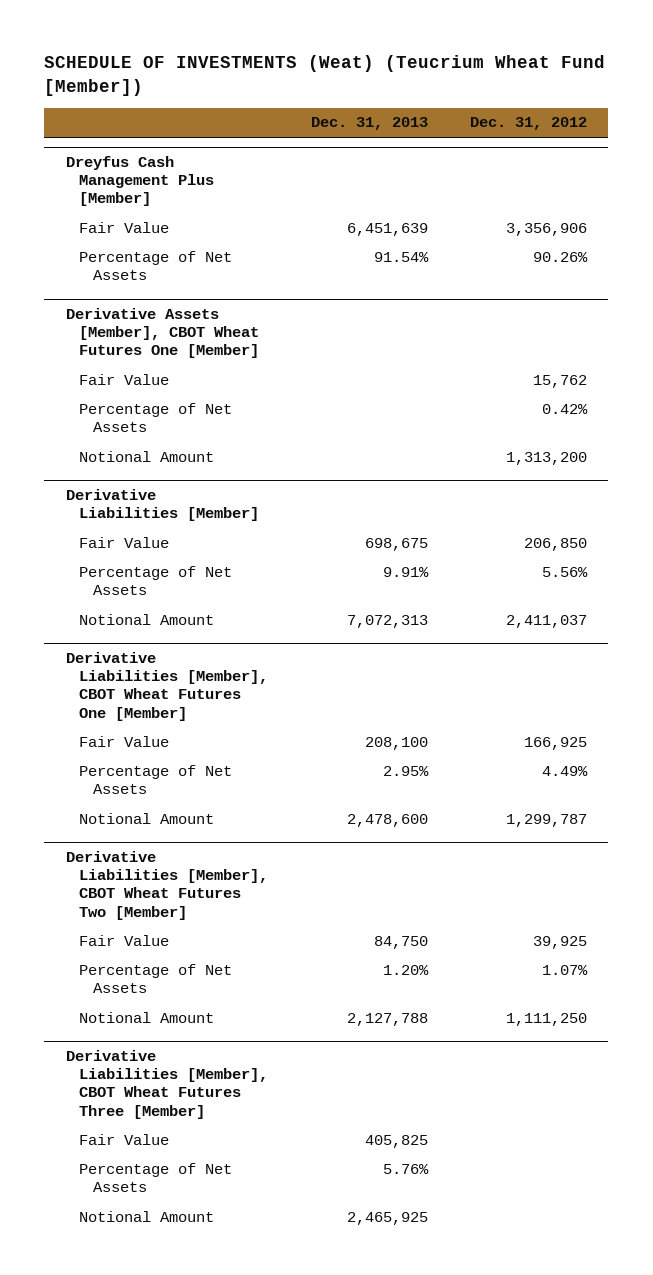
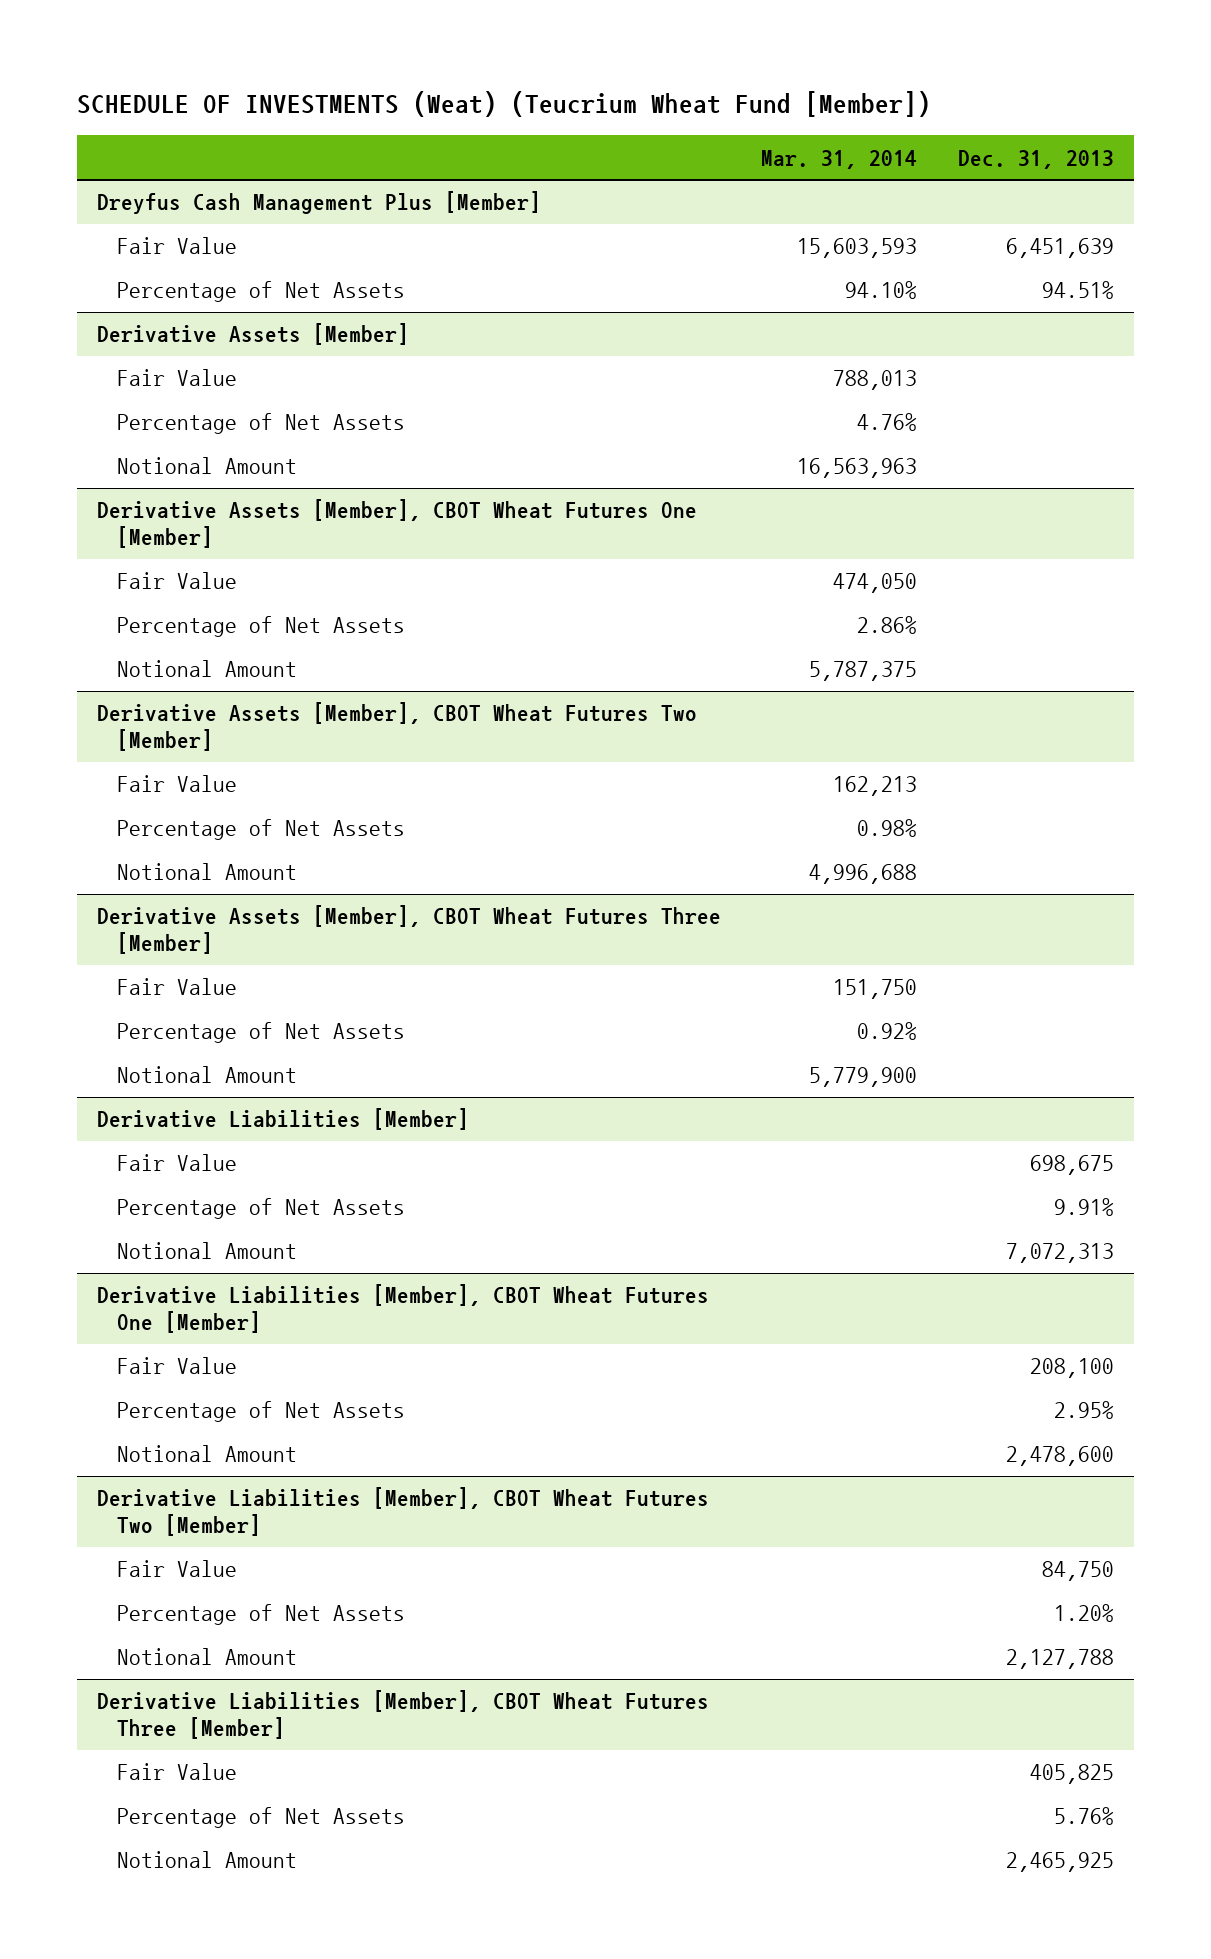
[469,117,587,131] Dec. 31, 2012 -> none
none -> [761,149,918,169] Mar. 31, 2014
[373,251,429,262] 91.54% -> [1041,281,1114,300] 94.51%
none -> [96,323,409,346] Derivative Assets [Member]
none -> [117,369,238,387] Fair Value
none -> [117,413,406,435] Percentage of Net Assets
none -> [117,457,298,475] Notional Amount
none -> [96,702,697,752] Derivative Assets [Member], CBOT Wheat Futures Two [Member]
none -> [117,775,238,793] Fair Value
none -> [117,819,406,841] Percentage of Net Assets
none -> [117,863,298,881] Notional Amount
none -> [96,905,721,955] Derivative Assets [Member], CBOT Wheat Futures Three [Member]
none -> [117,978,238,996] Fair Value
none -> [117,1022,406,1044] Percentage of Net Assets
none -> [117,1066,298,1084] Notional Amount

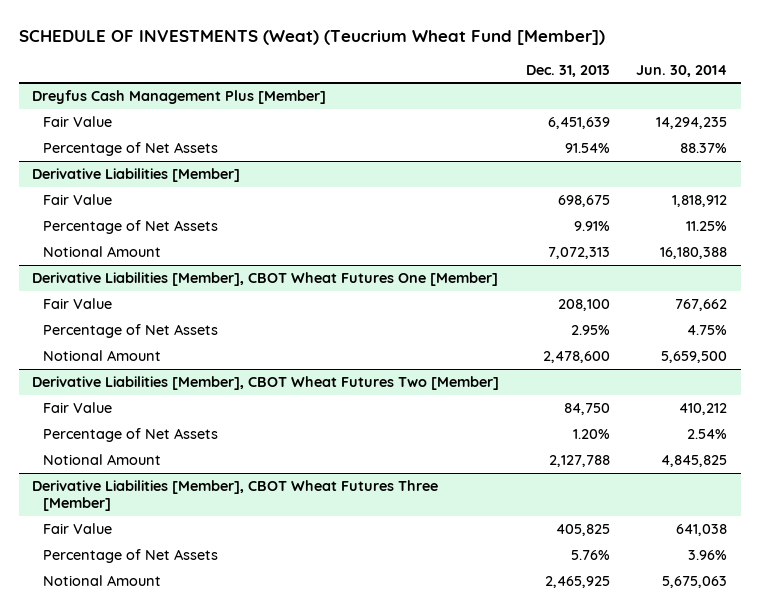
[761,149,918,169] Mar. 31, 2014 -> none
none -> [636,64,728,77] Jun. 30, 2014
[96,323,409,346] Derivative Assets [Member] -> none
[117,369,238,387] Fair Value -> none
[117,413,406,435] Percentage of Net Assets -> none
[117,457,298,475] Notional Amount -> none
[96,499,697,549] Derivative Assets [Member], CBOT Wheat Futures One [Member] -> none
[117,572,238,590] Fair Value -> none
[117,616,406,638] Percentage of Net Assets -> none
[117,660,298,678] Notional Amount -> none
[96,702,697,752] Derivative Assets [Member], CBOT Wheat Futures Two [Member] -> none
[117,775,238,793] Fair Value -> none
[117,819,406,841] Percentage of Net Assets -> none
[117,863,298,881] Notional Amount -> none
[96,905,721,955] Derivative Assets [Member], CBOT Wheat Futures Three [Member] -> none
[117,978,238,996] Fair Value -> none
[117,1022,406,1044] Percentage of Net Assets -> none
[117,1066,298,1084] Notional Amount -> none
[1041,281,1114,300] 94.51% -> [564,143,610,154] 91.54%

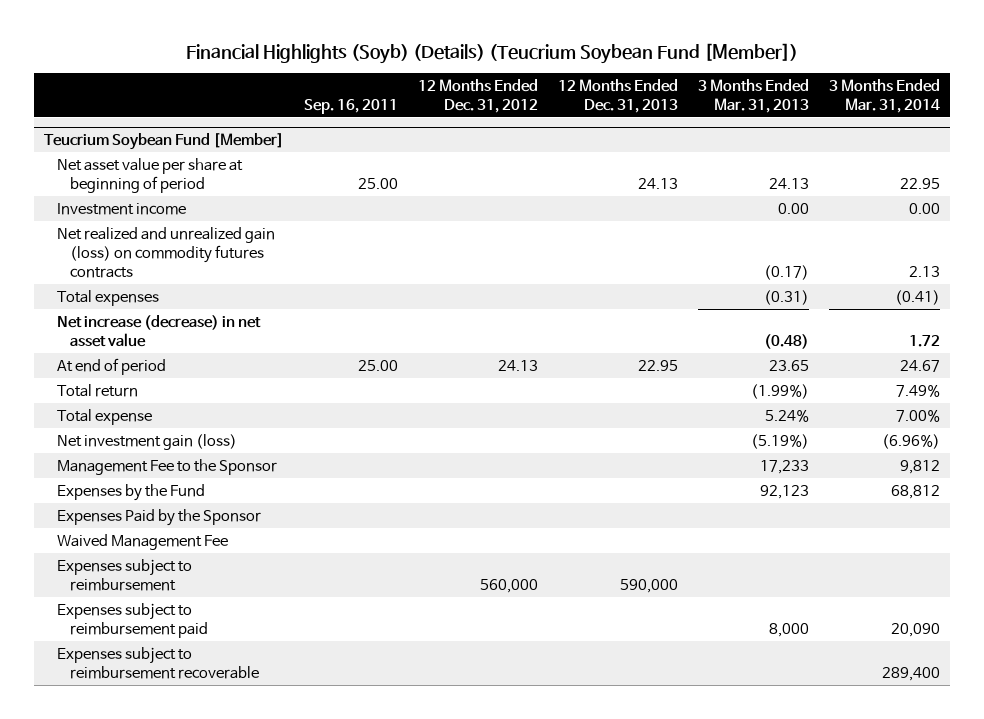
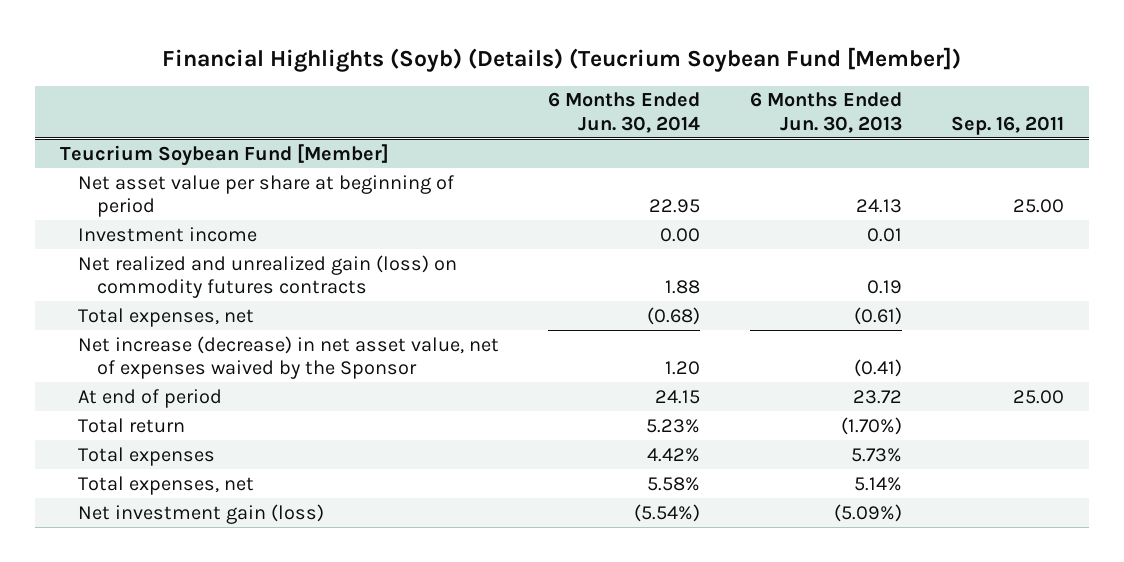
[417,78,538,113] 12 Months Ended Dec. 31, 2012 -> none
[557,78,678,113] 12 Months Ended Dec. 31, 2013 -> none
[697,78,809,113] 3 Months Ended Mar. 31, 2013 -> none
[828,78,940,113] 3 Months Ended Mar. 31, 2014 -> none
none -> [548,92,701,133] 6 Months Ended Jun. 30, 2014
none -> [749,92,902,133] 6 Months Ended Jun. 30, 2013
none -> [78,307,255,327] Total expenses, net
[57,314,262,347] Net increase (decrease) in net asset value -> [78,335,500,379] Net increase (decrease) in net asset value, net of expenses waived by the Sponsor
[57,289,160,306] Total expenses -> [78,446,216,466] Total expenses
[57,408,153,425] Total expense -> [78,475,255,495] Total expenses, net
[57,458,278,475] Management Fee to the Sponsor -> none
[57,483,206,501] Expenses by the Fund -> none
[57,508,262,526] Expenses Paid by the Sponsor -> none
[57,533,229,550] Waived Management Fee -> none
[57,558,193,591] Expenses subject to reimbursement -> none
[57,602,208,638] Expenses subject to reimbursement paid -> none
[57,646,259,679] Expenses subject to reimbursement recoverable -> none

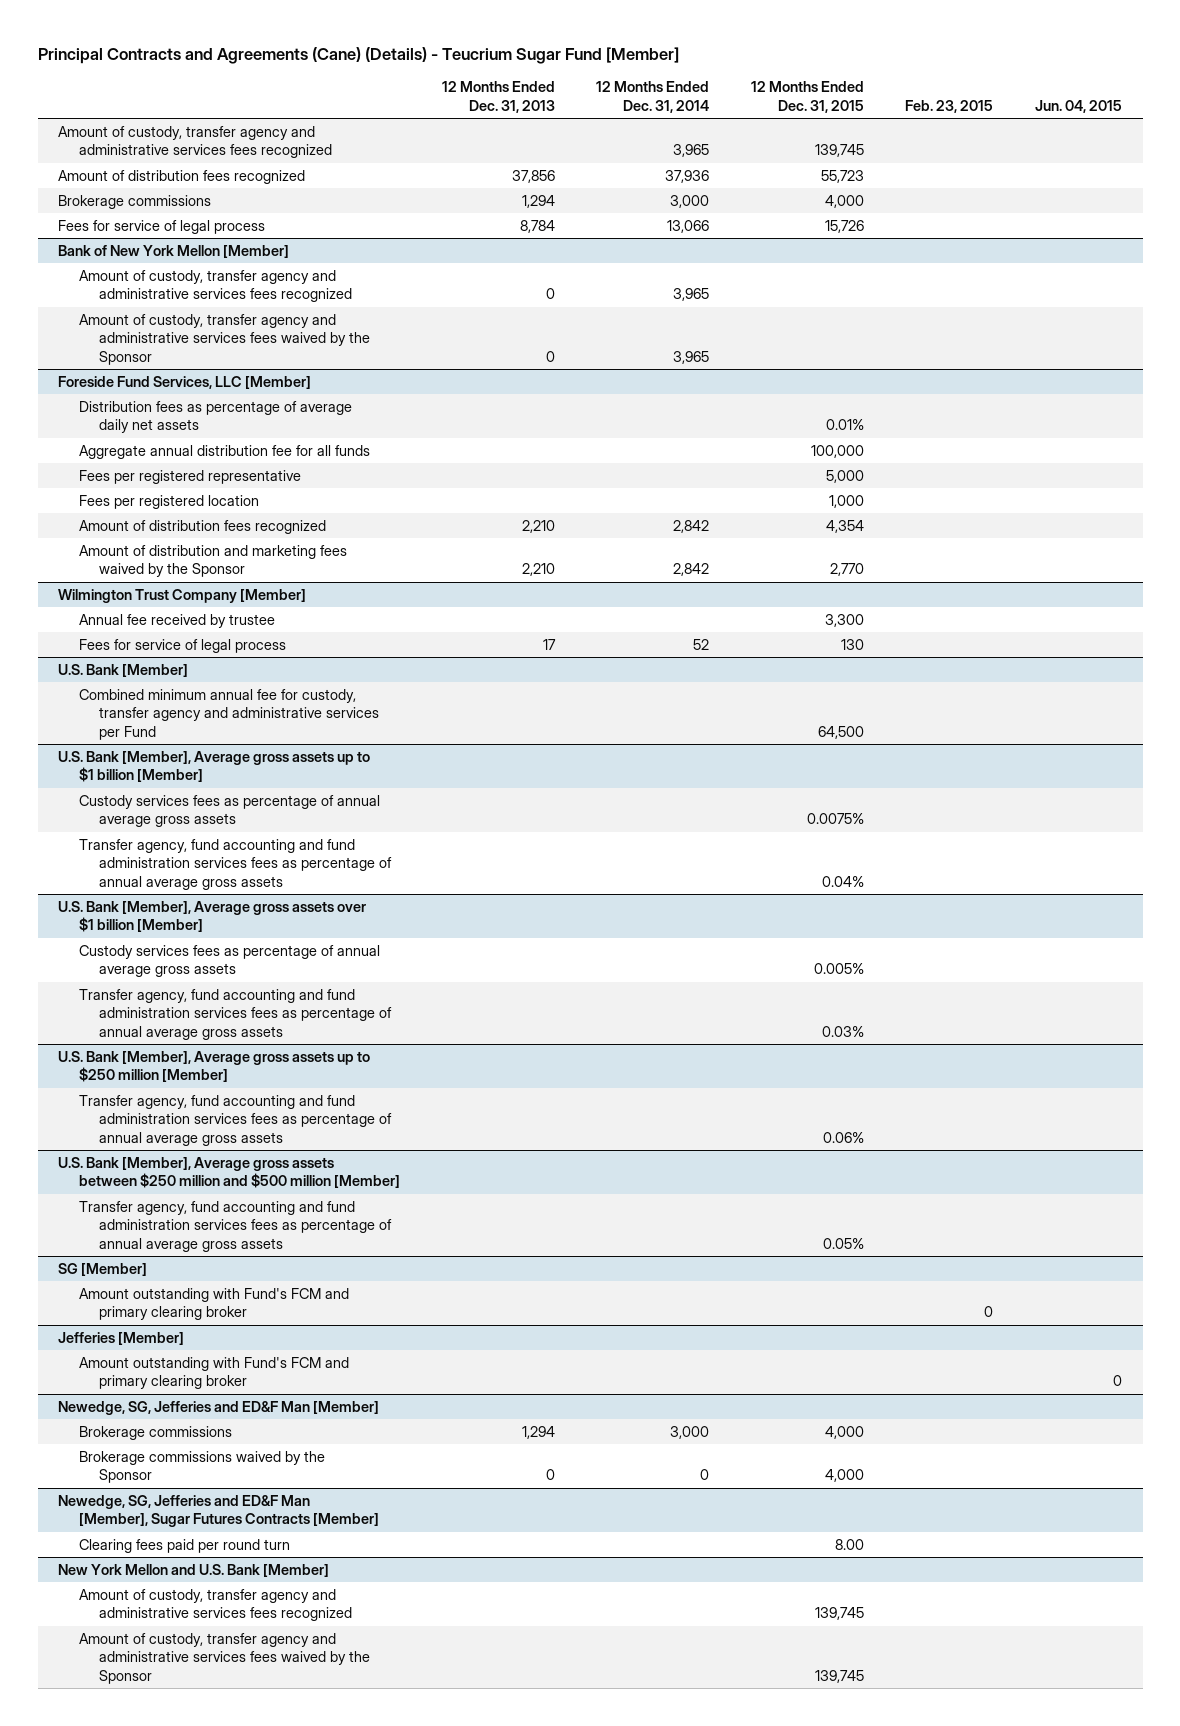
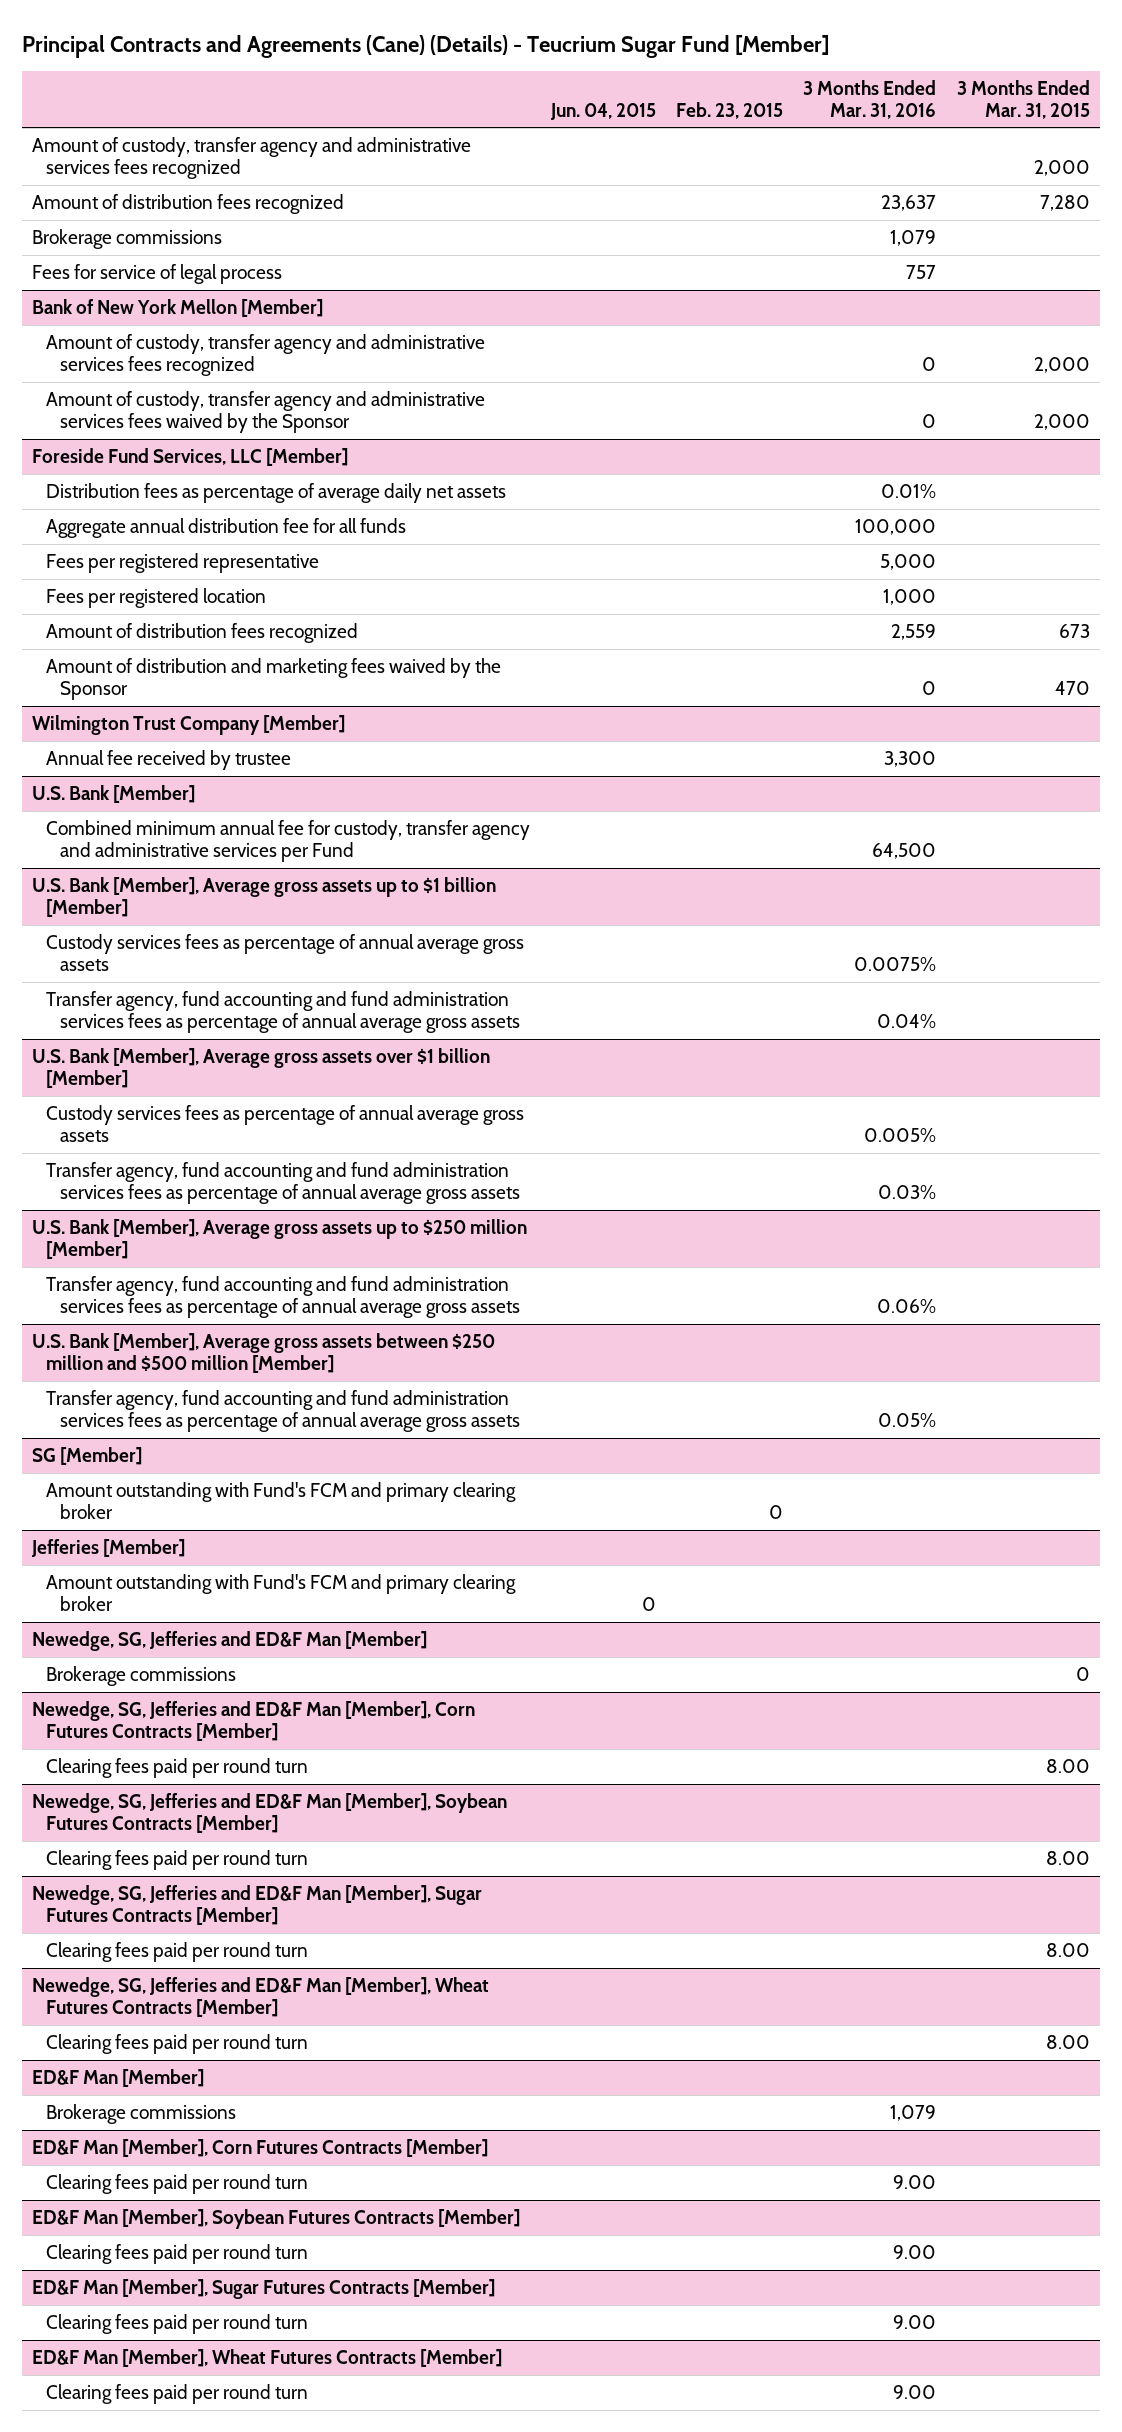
[441,81,555,113] 12 Months Ended Dec. 31, 2013 -> none
[596,81,710,113] 12 Months Ended Dec. 31, 2014 -> none
[750,81,864,113] 12 Months Ended Dec. 31, 2015 -> none
none -> [803,79,937,119] 3 Months Ended Mar. 31, 2016
none -> [956,79,1090,119] 3 Months Ended Mar. 31, 2015
[78,638,286,653] Fees for service of legal process -> none
[78,1450,325,1484] Brokerage commissions waived by the Sponsor -> none
none -> [32,1701,476,1742] Newedge, SG, Jefferies and ED&F Man [Member], Corn Futures Contracts [Member]
none -> [46,1758,309,1779] Clearing fees paid per round turn
none -> [32,1793,508,1834] Newedge, SG, Jefferies and ED&F Man [Member], Soybean Futures Contracts [Member]
none -> [46,1850,309,1871] Clearing fees paid per round turn
[78,1588,353,1622] Amount of custody, transfer agency and administrative services fees recognized -> none
[78,1632,371,1684] Amount of custody, transfer agency and administrative services fees waived by the Sponsor -> none
none -> [32,1977,490,2018] Newedge, SG, Jefferies and ED&F Man [Member], Wheat Futures Contracts [Member]
none -> [46,2034,309,2055] Clearing fees paid per round turn
[58,1563,330,1577] New York Mellon and U.S. Bank [Member] -> [32,2069,205,2088] ED&F Man [Member]
none -> [46,2104,237,2125] Brokerage commissions
none -> [32,2139,489,2158] ED&F Man [Member], Corn Futures Contracts [Member]
none -> [46,2174,309,2195] Clearing fees paid per round turn
none -> [32,2209,521,2230] ED&F Man [Member], Soybean Futures Contracts [Member]
none -> [46,2244,309,2265] Clearing fees paid per round turn
none -> [32,2279,496,2300] ED&F Man [Member], Sugar Futures Contracts [Member]
none -> [46,2314,309,2335] Clearing fees paid per round turn
none -> [32,2349,503,2368] ED&F Man [Member], Wheat Futures Contracts [Member]
none -> [46,2384,309,2405] Clearing fees paid per round turn

